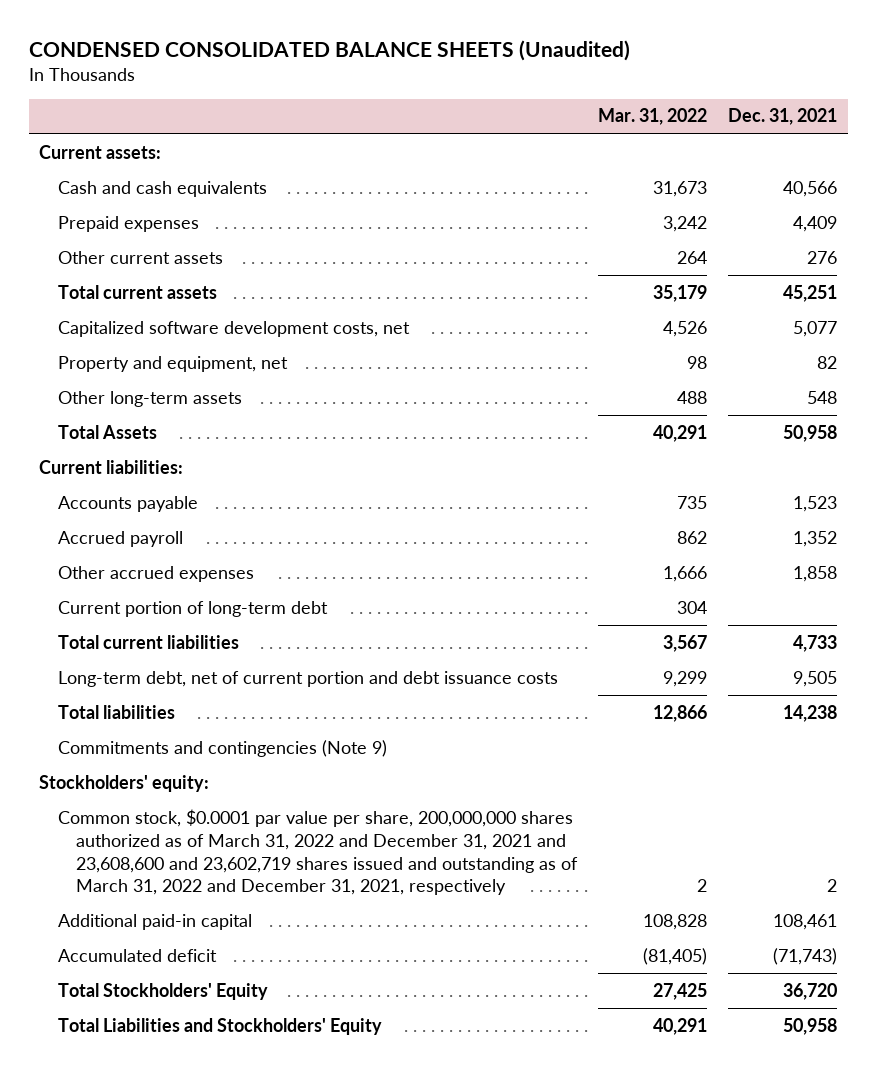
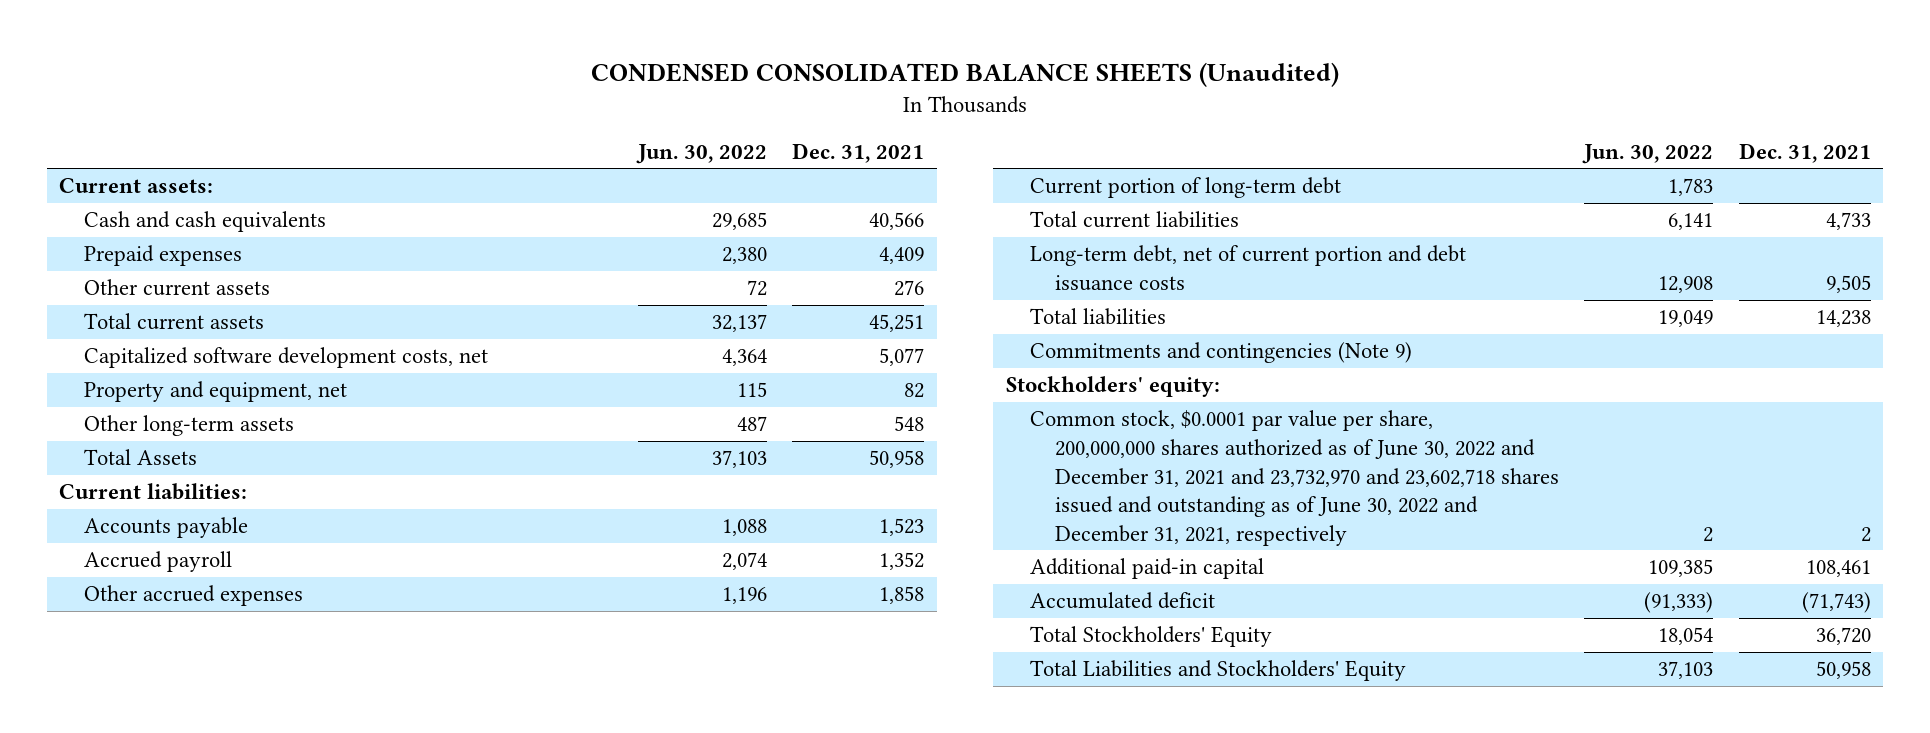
[598,108,708,126] Mar. 31, 2022 -> none
none -> [635,143,767,164] Jun. 30, 2022
[57,808,579,896] Common stock, $0.0001 par value per share, 200,000,000 shares authorized as of March 31, 2022 and December 31, 2021 and 23,608,600 and 23,602,719 shares issued and outstanding as of March 31, 2022 and December 31, 2021, respectively -> [1030,410,1560,546] Common stock, $0.0001 par value per share, 200,000,000 shares authorized as of June 30, 2022 and December 31, 2021 and 23,732,970 and 23,602,718 shares issued and outstanding as of June 30, 2022 and December 31, 2021, respectively

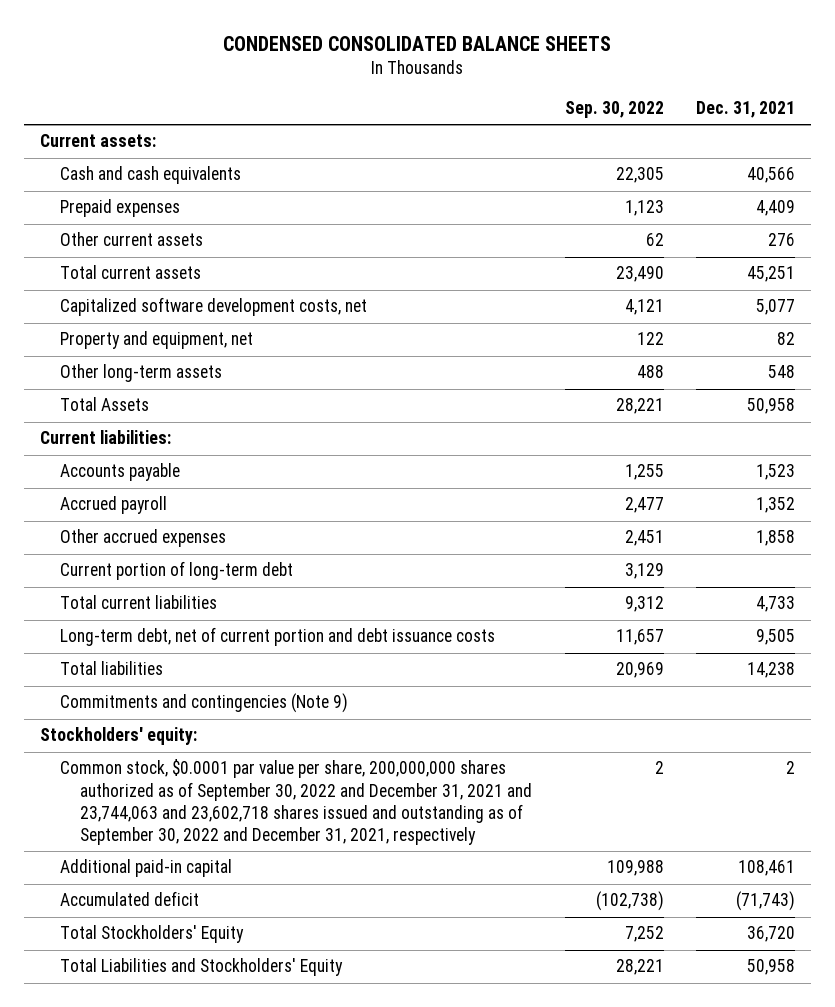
[591,62,1340,88] CONDENSED CONSOLIDATED BALANCE SHEETS (Unaudited) -> [223,35,612,51] CONDENSED CONSOLIDATED BALANCE SHEETS
[635,143,767,164] Jun. 30, 2022 -> none
none -> [564,100,664,118] Sep. 30, 2022
[1030,410,1560,546] Common stock, $0.0001 par value per share, 200,000,000 shares authorized as of June 30, 2022 and December 31, 2021 and 23,732,970 and 23,602,718 shares issued and outstanding as of June 30, 2022 and December 31, 2021, respectively -> [60,759,533,846] Common stock, $0.0001 par value per share, 200,000,000 shares authorized as of September 30, 2022 and December 31, 2021 and 23,744,063 and 23,602,718 shares issued and outstanding as of September 30, 2022 and December 31, 2021, respectively

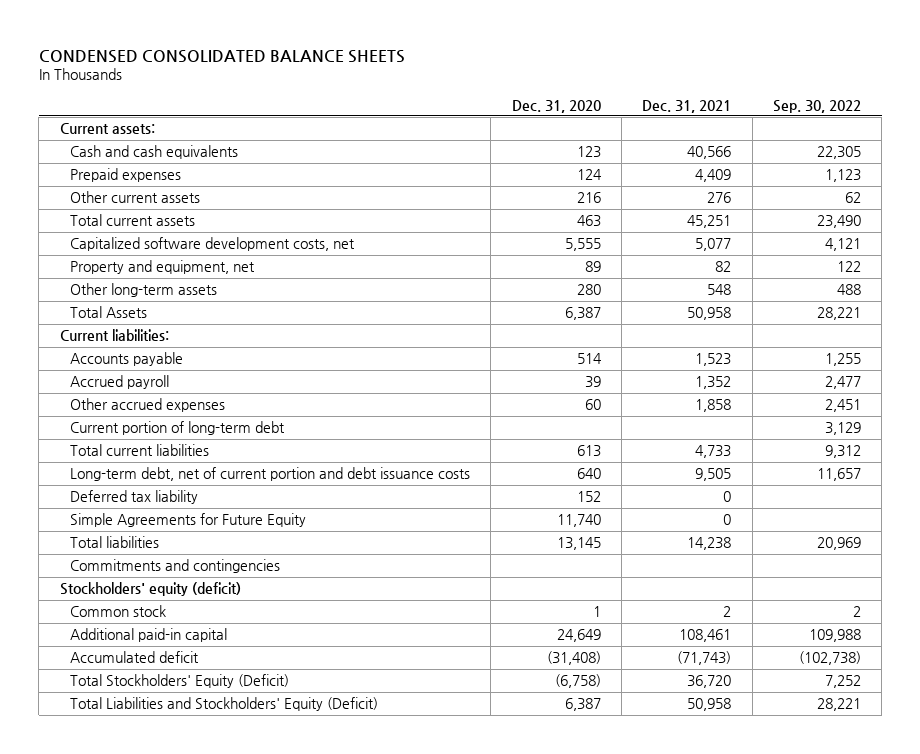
none -> [511,99,601,113] Dec. 31, 2020
none -> [70,490,199,505] Deferred tax liability
none -> [70,513,307,528] Simple Agreements for Future Equity
[60,693,349,714] Commitments and contingencies (Note 9) -> [70,559,281,574] Commitments and contingencies
[39,727,197,746] Stockholders' equity: -> [59,582,241,597] Stockholders' equity (deficit)
[60,759,533,846] Common stock, $0.0001 par value per share, 200,000,000 shares authorized as of September 30, 2022 and December 31, 2021 and 23,744,063 and 23,602,718 shares issued and outstanding as of September 30, 2022 and December 31, 2021, respectively -> [70,605,167,618] Common stock
[60,925,245,944] Total Stockholders' Equity -> [70,674,290,689] Total Stockholders' Equity (Deficit)
[60,958,344,977] Total Liabilities and Stockholders' Equity -> [70,697,379,712] Total Liabilities and Stockholders' Equity (Deficit)

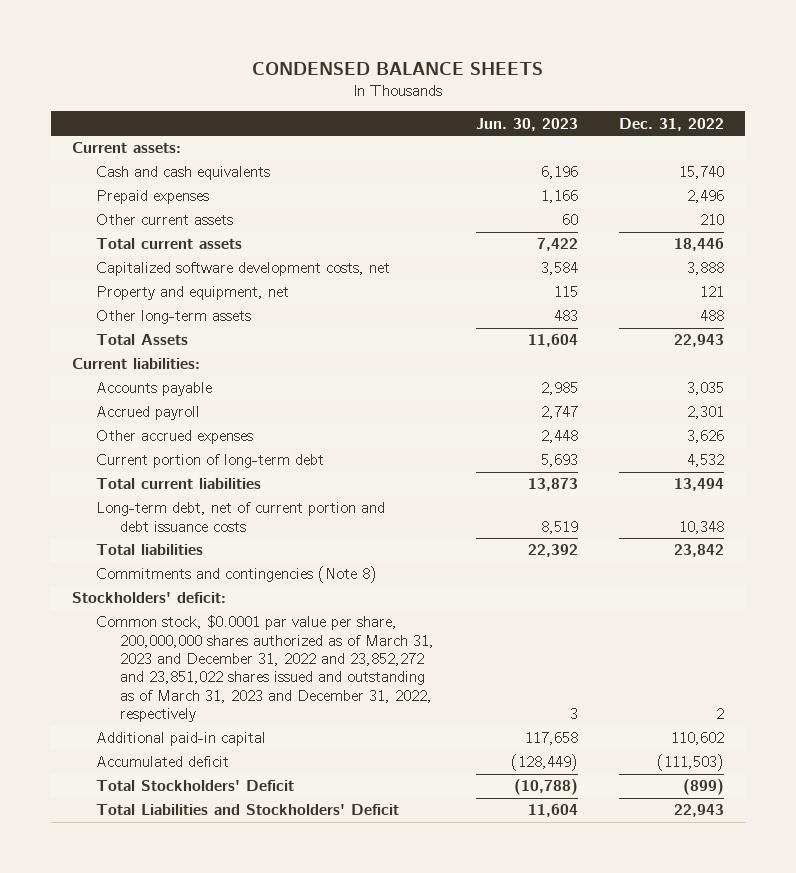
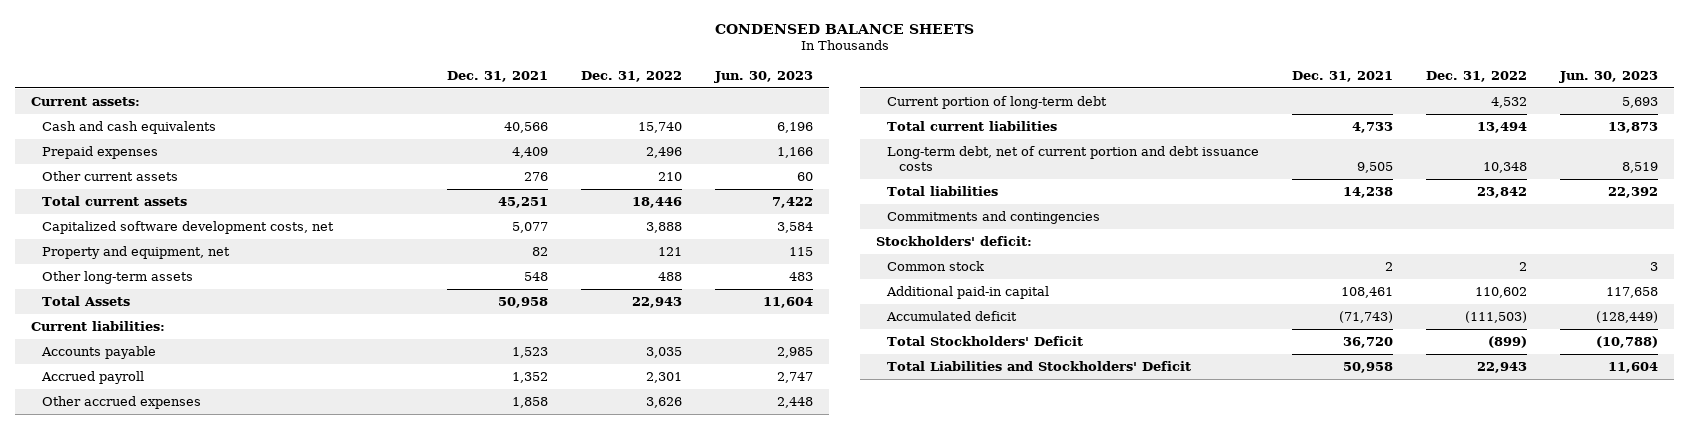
none -> [447,70,549,82] Dec. 31, 2021
[95,566,377,584] Commitments and contingencies (Note 8) -> [887,211,1101,225] Commitments and contingencies
[95,615,434,723] Common stock, $0.0001 par value per share, 200,000,000 shares authorized as of March 31, 2023 and December 31, 2022 and 23,852,272 and 23,851,022 shares issued and outstanding as of March 31, 2023 and December 31, 2022, respectively -> [887,261,985,272] Common stock

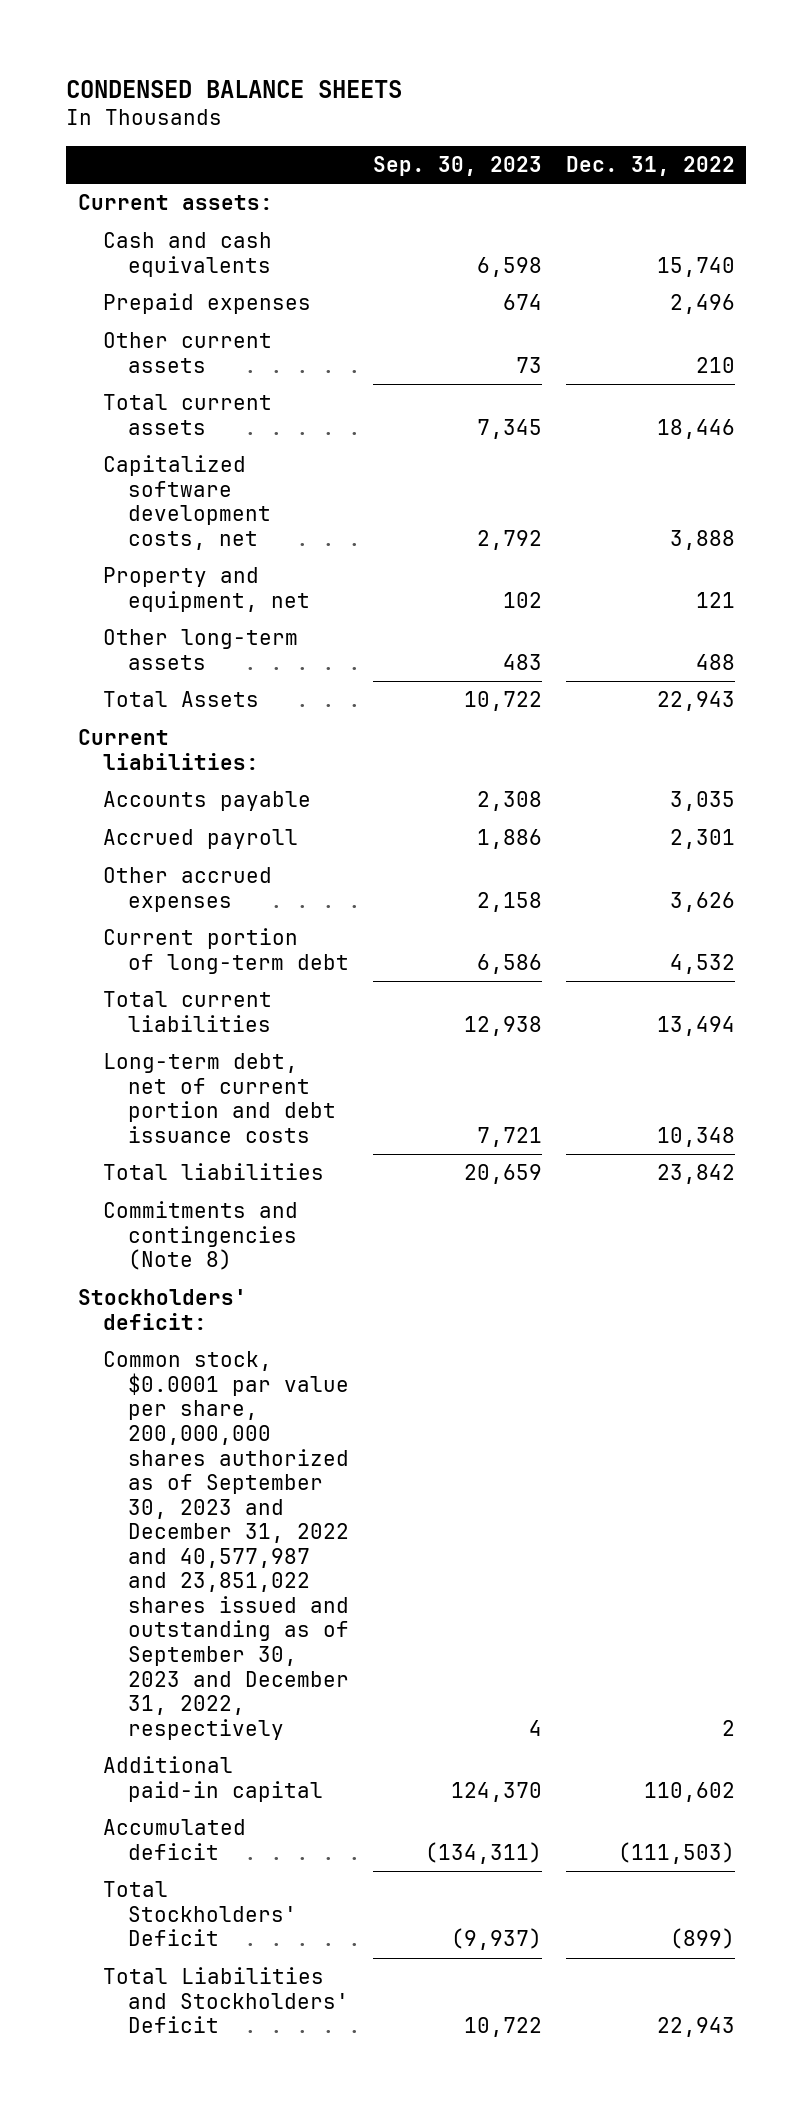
[447,70,549,82] Dec. 31, 2021 -> none
[713,70,813,83] Jun. 30, 2023 -> none
none -> [373,156,543,177] Sep. 30, 2023
[887,211,1101,225] Commitments and contingencies -> [103,1201,299,1271] Commitments and contingencies (Note 8)
[887,261,985,272] Common stock -> [103,1351,350,1740] Common stock, $0.0001 par value per share, 200,000,000 shares authorized as of September 30, 2023 and December 31, 2022 and 40,577,987 and 23,851,022 shares issued and outstanding as of September 30, 2023 and December 31, 2022, respectively

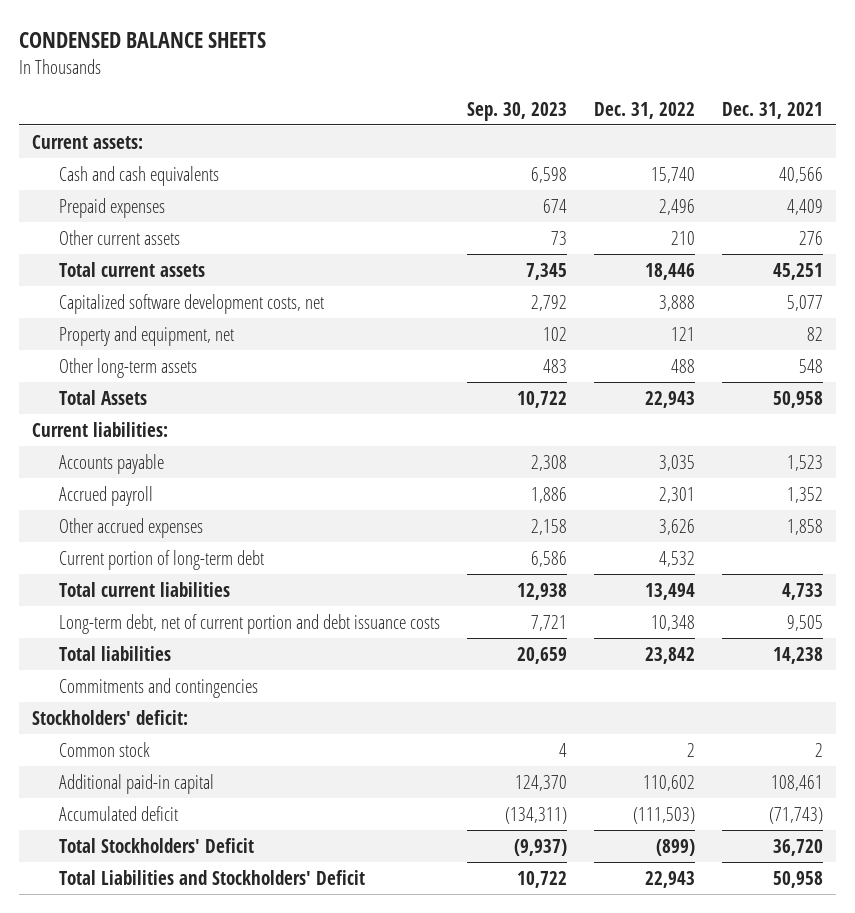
none -> [721,101,823,119] Dec. 31, 2021
[103,1201,299,1271] Commitments and contingencies (Note 8) -> [59,677,259,698] Commitments and contingencies
[103,1351,350,1740] Common stock, $0.0001 par value per share, 200,000,000 shares authorized as of September 30, 2023 and December 31, 2022 and 40,577,987 and 23,851,022 shares issued and outstanding as of September 30, 2023 and December 31, 2022, respectively -> [59,741,151,757] Common stock

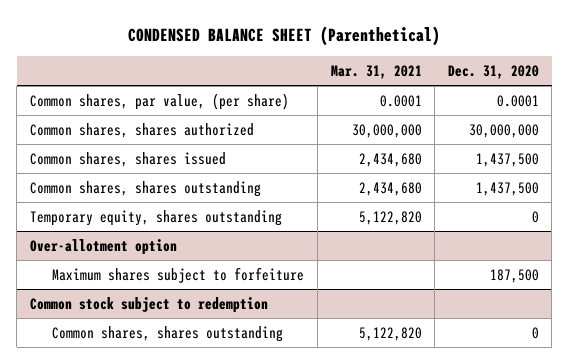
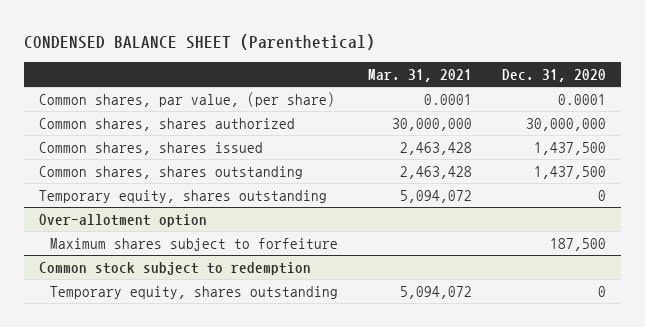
[358,153,422,168] 2,434,680 -> [399,142,472,156] 2,463,428
[358,182,422,197] 2,434,680 -> [399,166,472,180] 2,463,428
[358,211,422,226] 5,122,820 -> [399,190,472,204] 5,094,072
[52,326,284,343] Common shares, shares outstanding -> none
none -> [49,286,338,300] Temporary equity, shares outstanding

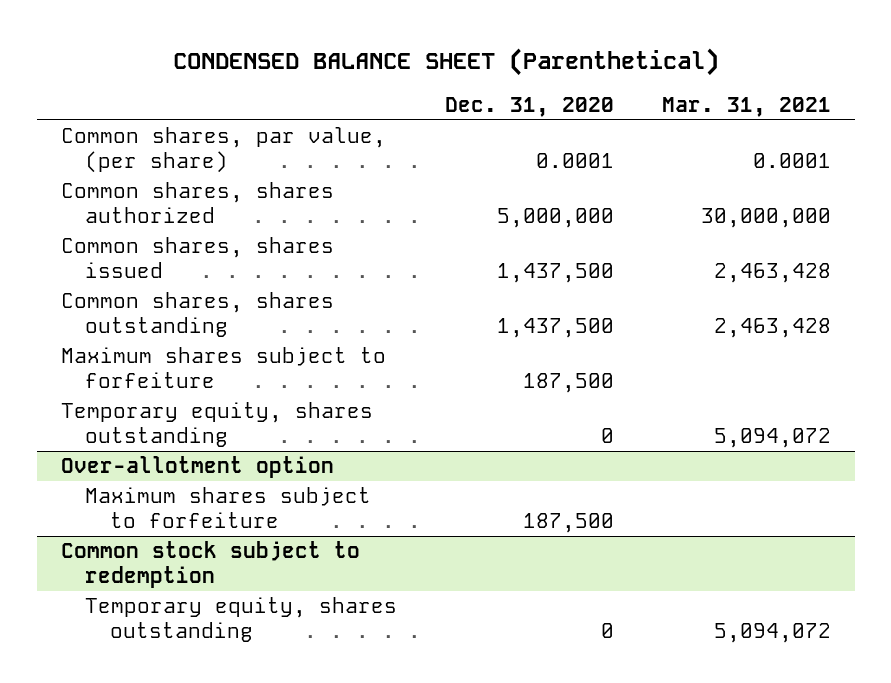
[525,118,606,132] 30,000,000 -> [496,207,614,228] 5,000,000
none -> [60,347,386,388] Maximum shares subject to forfeiture

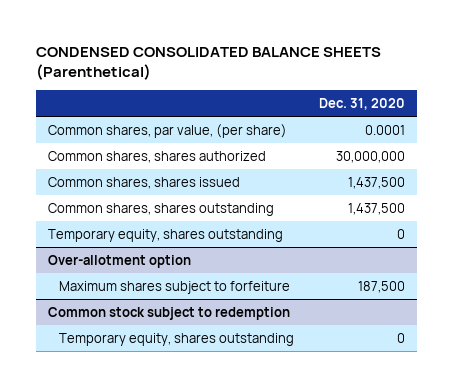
[172,47,719,76] CONDENSED BALANCE SHEET (Parenthetical) -> [36,46,382,81] CONDENSED CONSOLIDATED BALANCE SHEETS (Parenthetical)
[661,96,831,117] Mar. 31, 2021 -> none
[496,207,614,228] 5,000,000 -> [335,150,405,163] 30,000,000
[60,347,386,388] Maximum shares subject to forfeiture -> none

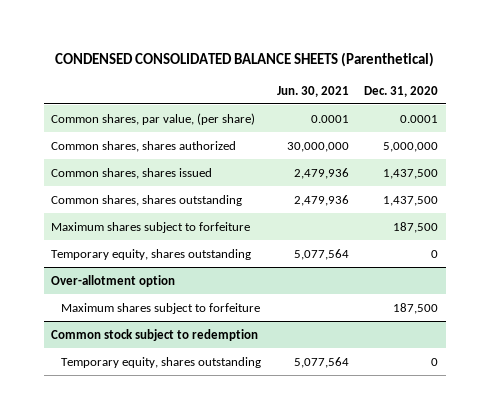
none -> [276,85,349,97] Jun. 30, 2021
[335,150,405,163] 30,000,000 -> [383,141,439,152] 5,000,000
none -> [51,221,251,233] Maximum shares subject to forfeiture

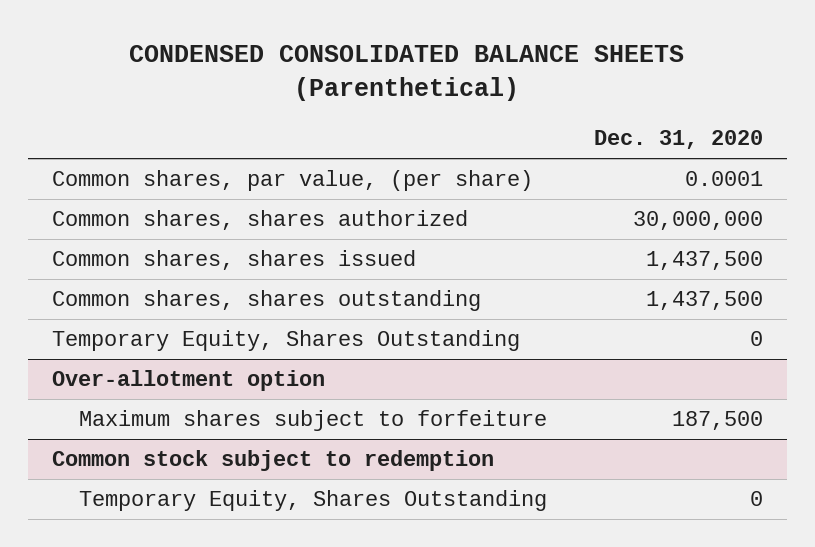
[276,85,349,97] Jun. 30, 2021 -> none
[383,141,439,152] 5,000,000 -> [633,211,764,231] 30,000,000
[51,221,251,233] Maximum shares subject to forfeiture -> none
[51,248,252,260] Temporary equity, shares outstanding -> [51,330,520,352] Temporary Equity, Shares Outstanding
[61,356,262,368] Temporary equity, shares outstanding -> [78,490,547,512] Temporary Equity, Shares Outstanding

